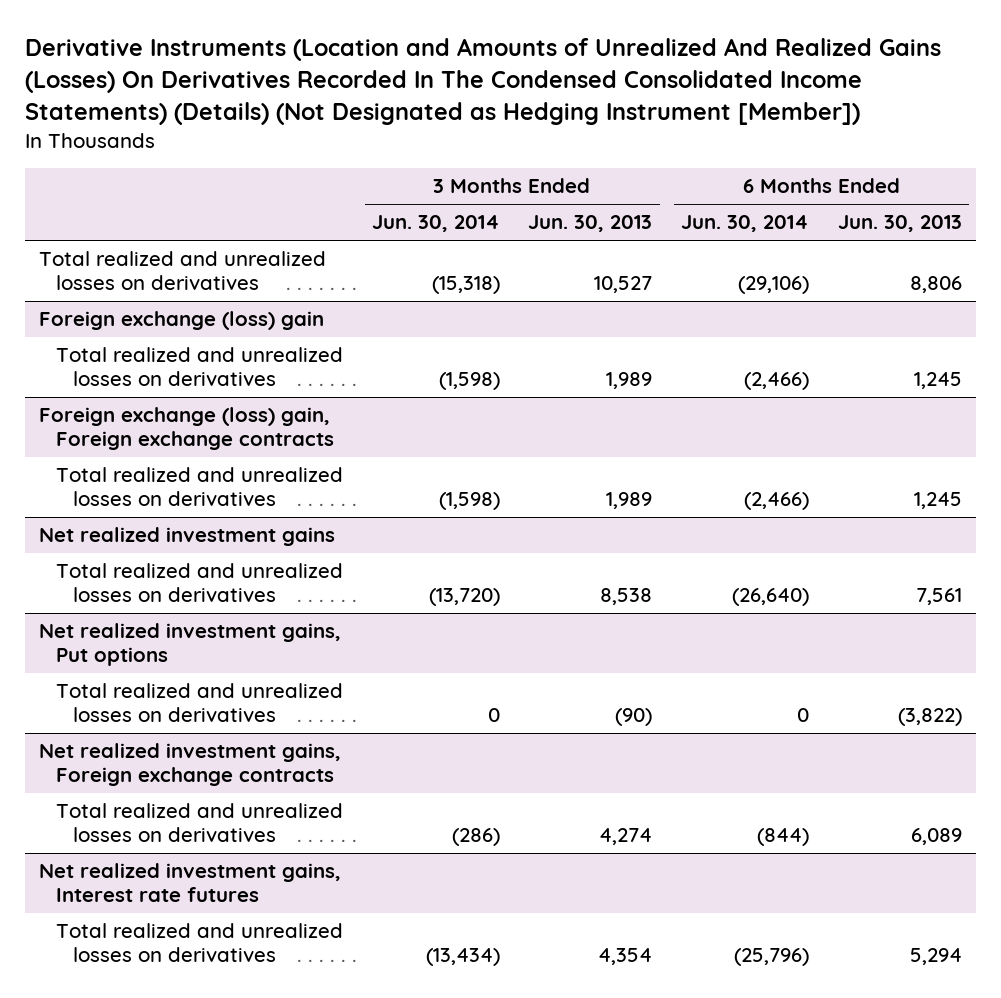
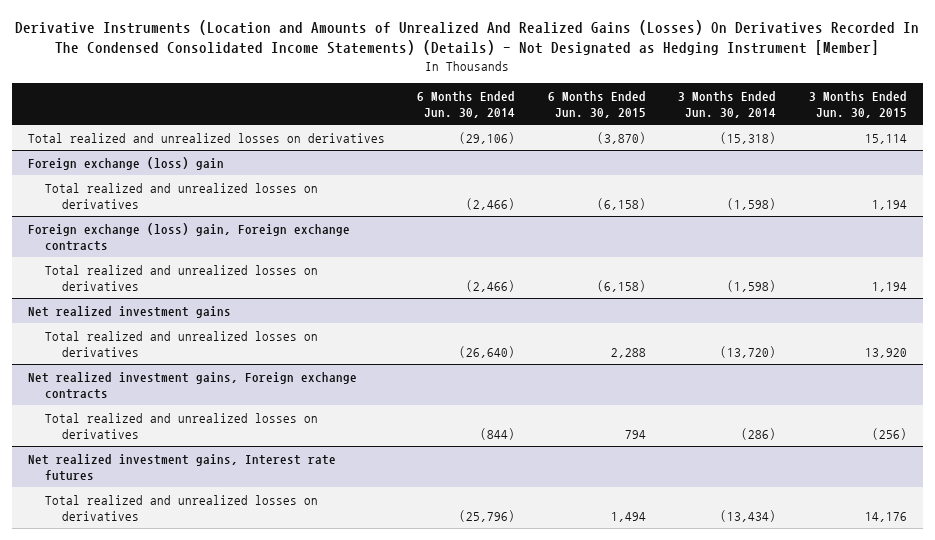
[24,38,941,125] Derivative Instruments (Location and Amounts of Unrealized And Realized Gains (Losses) On Derivatives Recorded In The Condensed Consolidated Income Statements) (Details) (Not Designated as Hedging Instrument [Member]) -> [15,19,920,56] Derivative Instruments (Location and Amounts of Unrealized And Realized Gains (Losses) On Derivatives Recorded In The Condensed Consolidated Income Statements) (Details) - Not Designated as Hedging Instrument [Member]
[528,215,653,233] Jun. 30, 2013 -> none
[837,215,962,233] Jun. 30, 2013 -> none
none -> [547,90,646,118] 6 Months Ended Jun. 30, 2015
none -> [808,90,907,118] 3 Months Ended Jun. 30, 2015
[38,623,341,666] Net realized investment gains, Put options -> none
[56,683,344,722] Total realized and unrealized losses on derivatives -> none

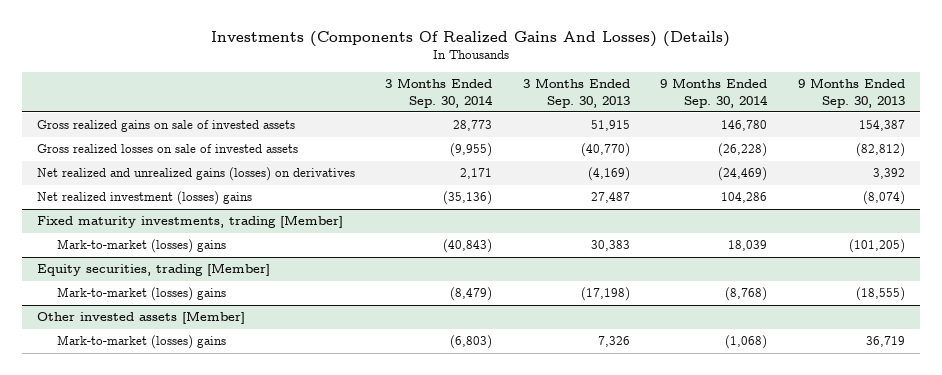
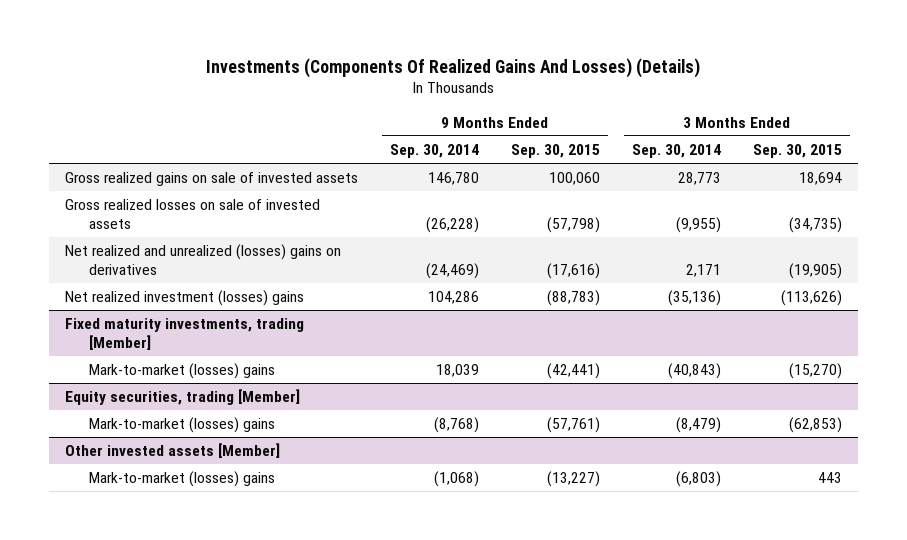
[522,78,630,108] 3 Months Ended Sep. 30, 2013 -> none
[797,78,905,108] 9 Months Ended Sep. 30, 2013 -> none
none -> [510,144,600,159] Sep. 30, 2015
none -> [752,144,842,159] Sep. 30, 2015
[36,167,355,182] Net realized and unrealized gains (losses) on derivatives -> [64,244,341,275] Net realized and unrealized (losses) gains on derivatives

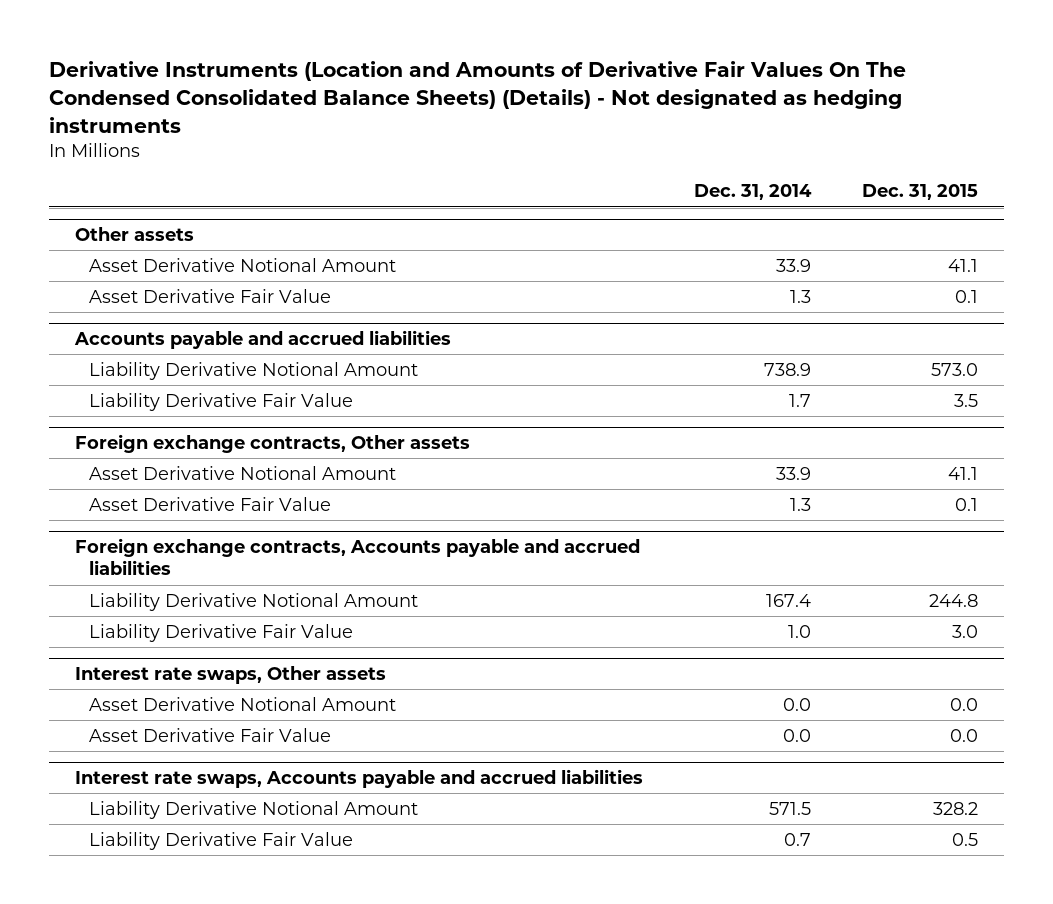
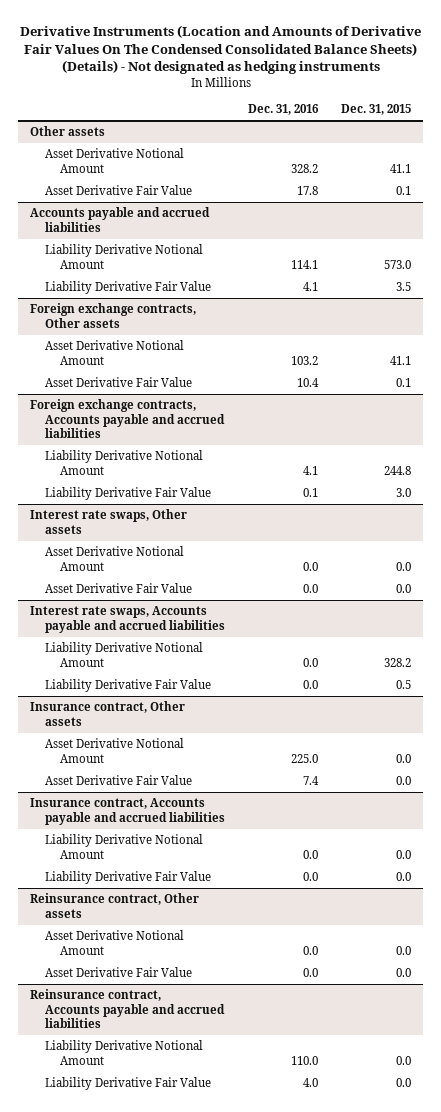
[693,184,812,201] Dec. 31, 2014 -> none
none -> [248,104,320,116] Dec. 31, 2016
none -> [30,701,186,726] Insurance contract, Other assets
none -> [44,738,184,763] Asset Derivative Notional Amount
none -> [44,775,192,786] Asset Derivative Fair Value
none -> [30,798,225,825] Insurance contract, Accounts payable and accrued liabilities
none -> [44,834,203,859] Liability Derivative Notional Amount
none -> [44,871,211,885] Liability Derivative Fair Value
none -> [30,893,200,918] Reinsurance contract, Other assets
none -> [44,930,184,955] Asset Derivative Notional Amount
none -> [44,967,192,978] Asset Derivative Fair Value
none -> [30,989,225,1029] Reinsurance contract, Accounts payable and accrued liabilities
none -> [44,1040,203,1065] Liability Derivative Notional Amount
none -> [44,1077,211,1091] Liability Derivative Fair Value

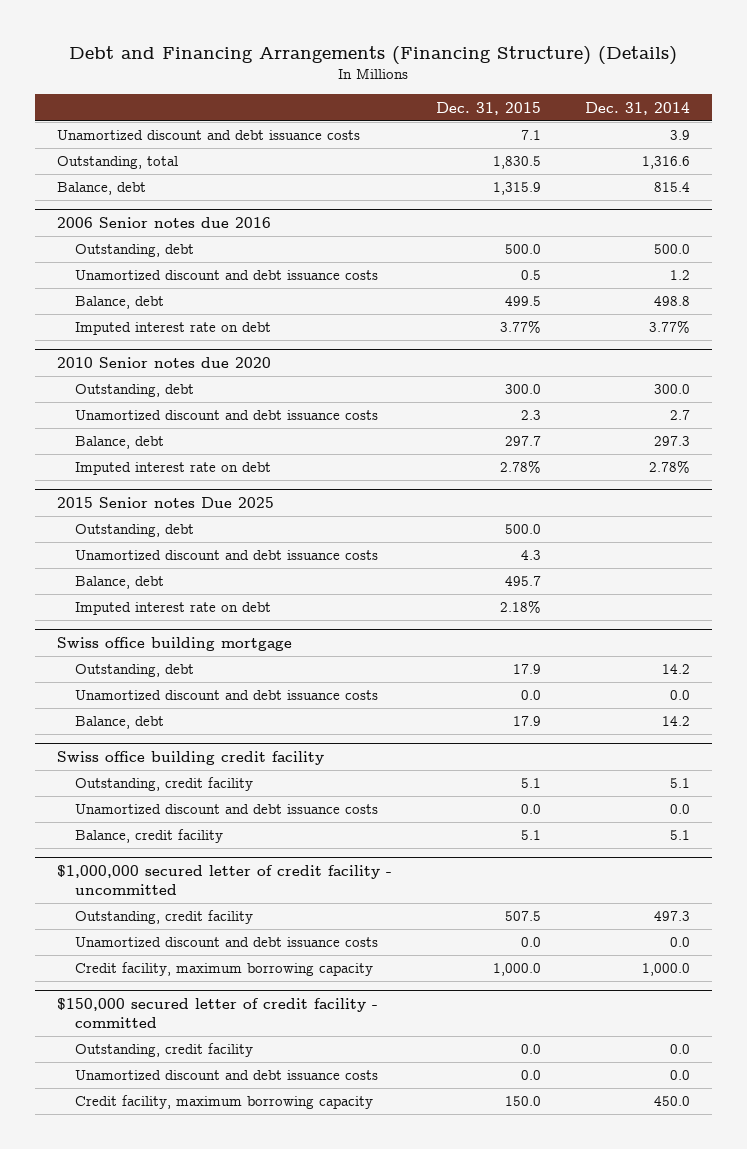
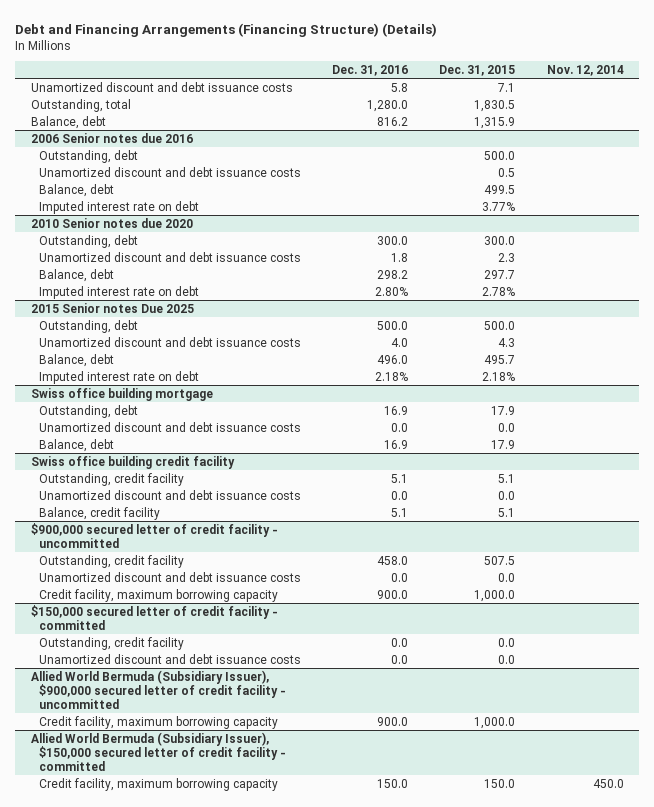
[584,101,690,115] Dec. 31, 2014 -> none
none -> [332,65,409,77] Dec. 31, 2016
none -> [546,65,624,77] Nov. 12, 2014
[57,864,393,895] $1,000,000 secured letter of credit facility - uncommitted -> [30,522,278,548] $900,000 secured letter of credit facility - uncommitted
none -> [30,669,287,709] Allied World Bermuda (Subsidiary Issuer), $900,000 secured letter of credit facility - uncommitted
none -> [39,715,279,729] Credit facility, maximum borrowing capacity
none -> [30,731,287,771] Allied World Bermuda (Subsidiary Issuer), $150,000 secured letter of credit facility - committed

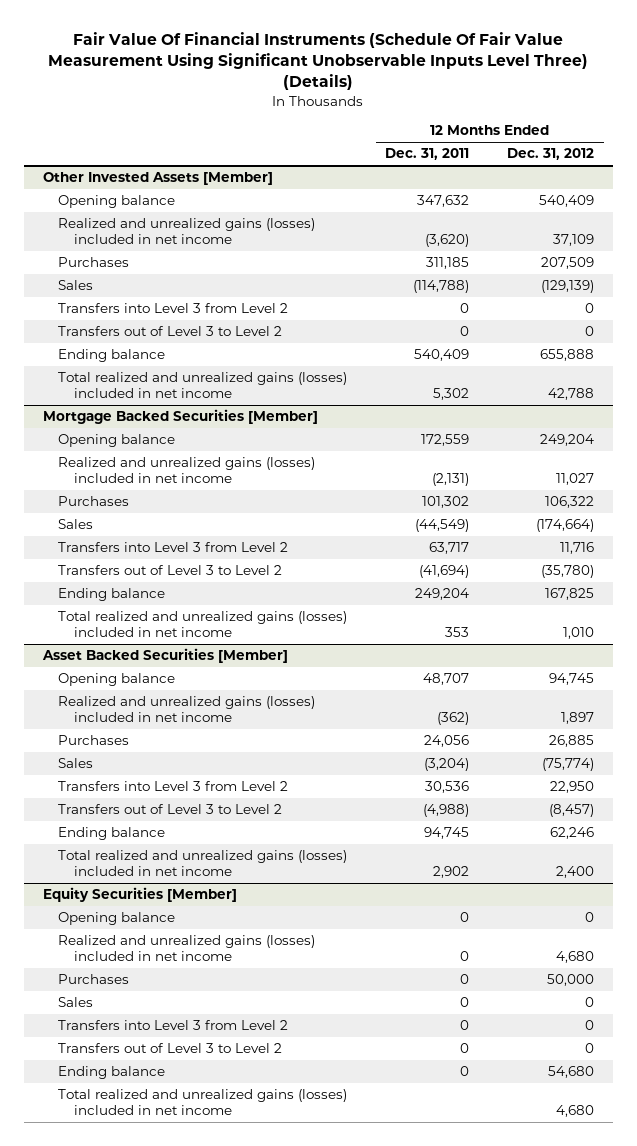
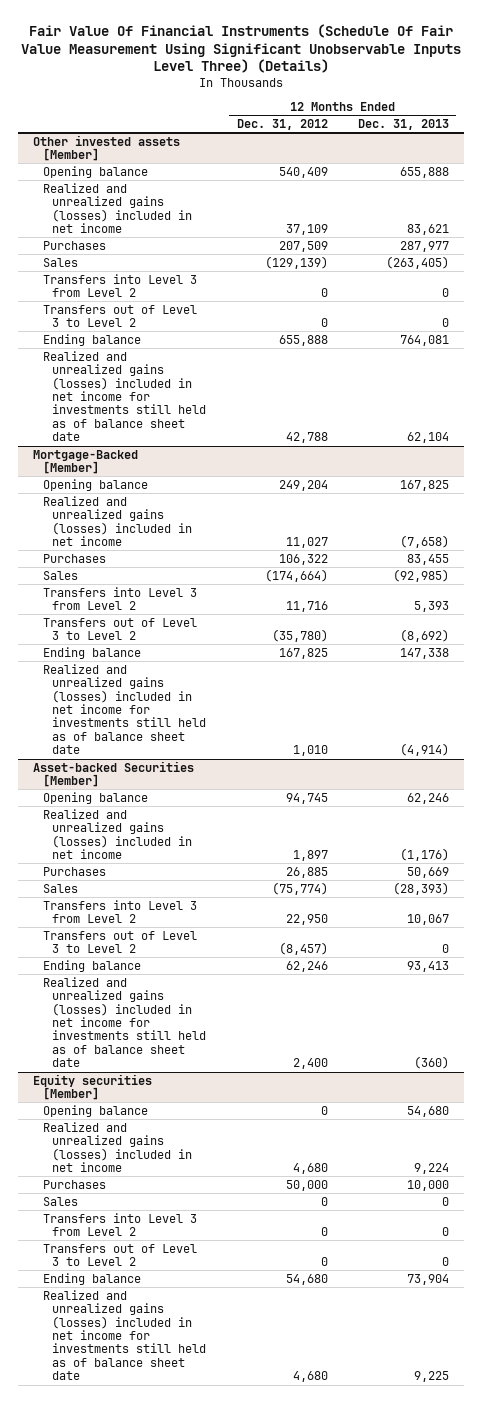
[385,148,470,161] Dec. 31, 2011 -> none
none -> [357,118,449,130] Dec. 31, 2013
[42,172,273,186] Other Invested Assets [Member] -> [32,134,180,162] Other invested assets [Member]
[58,372,348,398] Total realized and unrealized gains (losses) included in net income -> [42,350,207,442] Realized and unrealized gains (losses) included in net income for investments still held as of balance sheet date
[42,409,318,425] Mortgage Backed Securities [Member] -> [32,449,138,475] Mortgage-Backed [Member]
[58,611,348,637] Total realized and unrealized gains (losses) included in net income -> [42,663,207,755] Realized and unrealized gains (losses) included in net income for investments still held as of balance sheet date
[41,648,288,664] Asset Backed Securities [Member] -> [32,760,194,788] Asset-backed Securities [Member]
[58,850,348,876] Total realized and unrealized gains (losses) included in net income -> [42,976,207,1068] Realized and unrealized gains (losses) included in net income for investments still held as of balance sheet date
[42,887,237,903] Equity Securities [Member] -> [32,1073,152,1101] Equity securities [Member]
[58,1089,348,1115] Total realized and unrealized gains (losses) included in net income -> [42,1289,207,1381] Realized and unrealized gains (losses) included in net income for investments still held as of balance sheet date

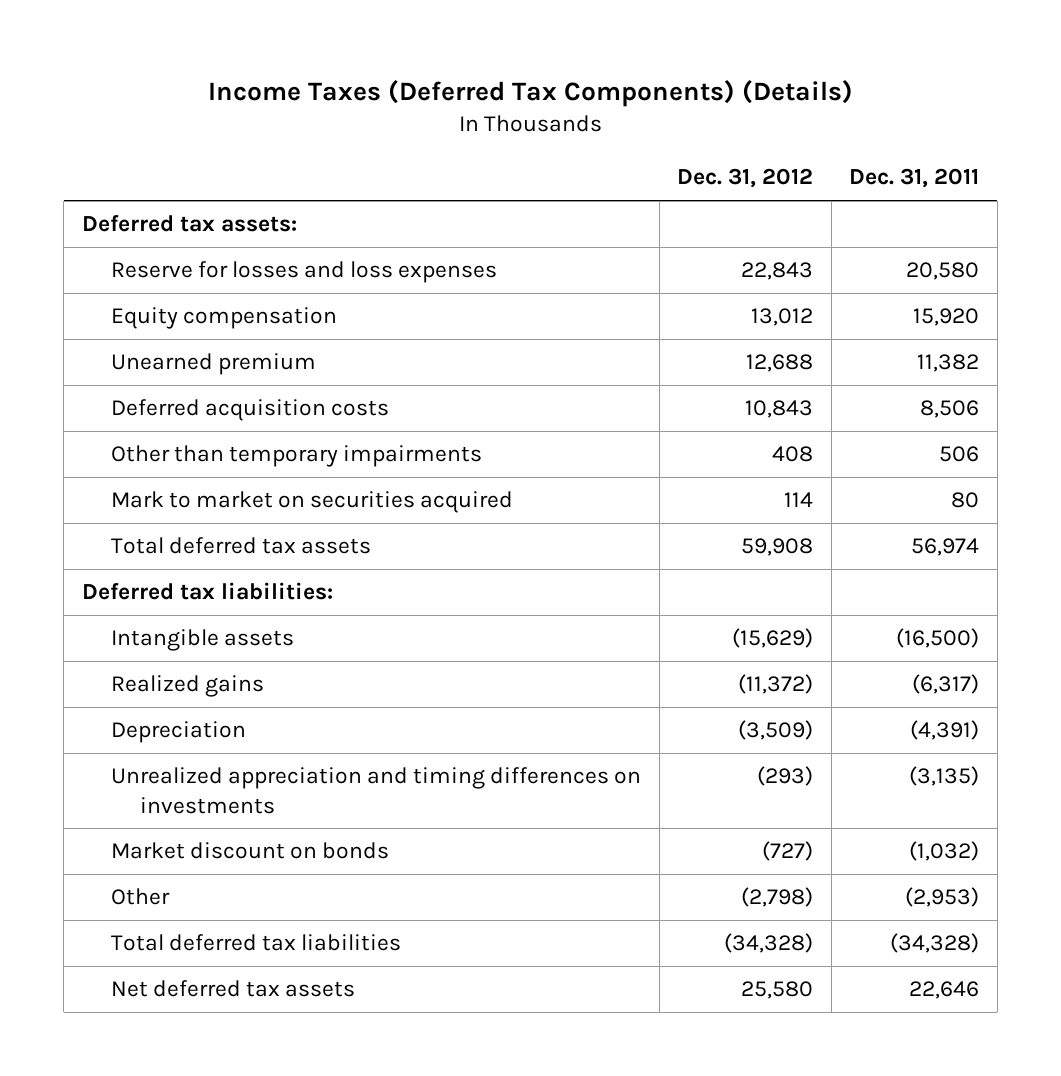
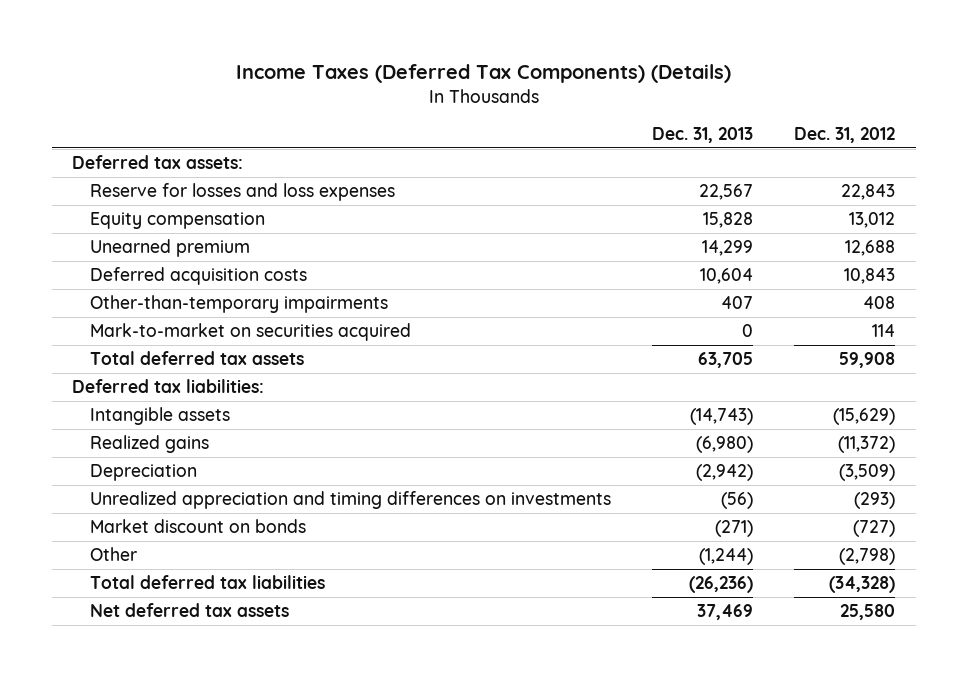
[849,168,980,189] Dec. 31, 2011 -> none
none -> [652,127,754,144] Dec. 31, 2013
[110,445,482,468] Other than temporary impairments -> [90,295,389,314] Other-than-temporary impairments
[110,491,513,514] Mark to market on securities acquired -> [90,323,412,342] Mark-to-market on securities acquired

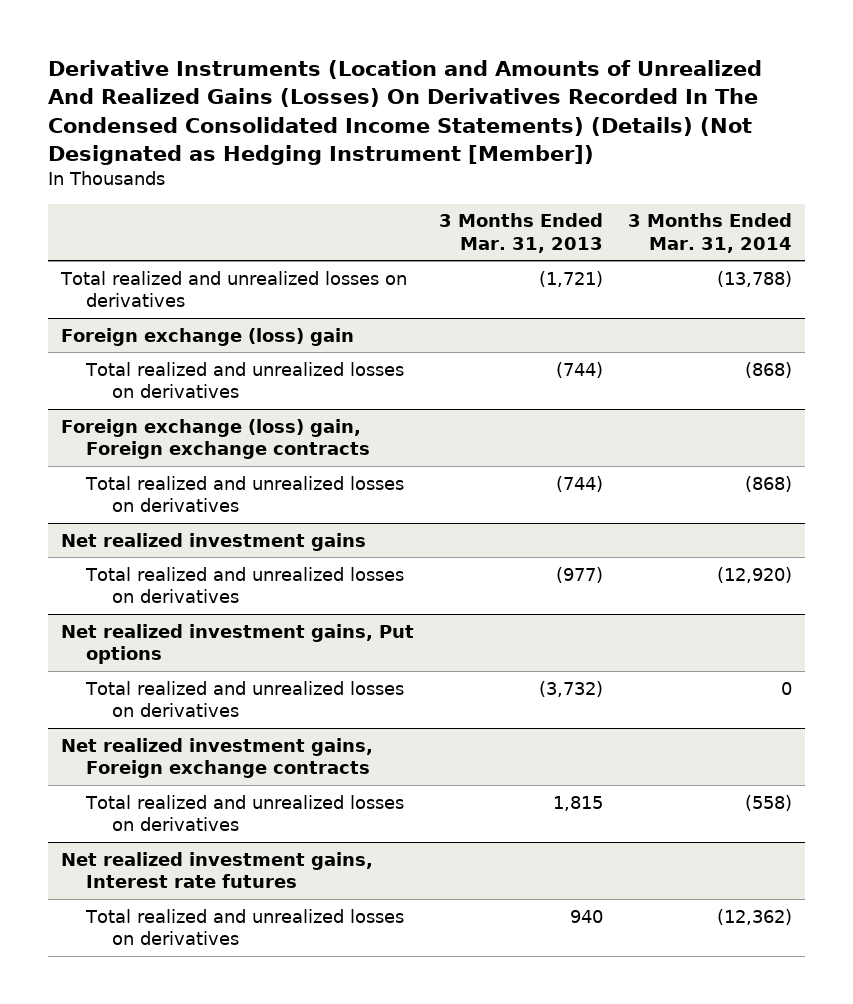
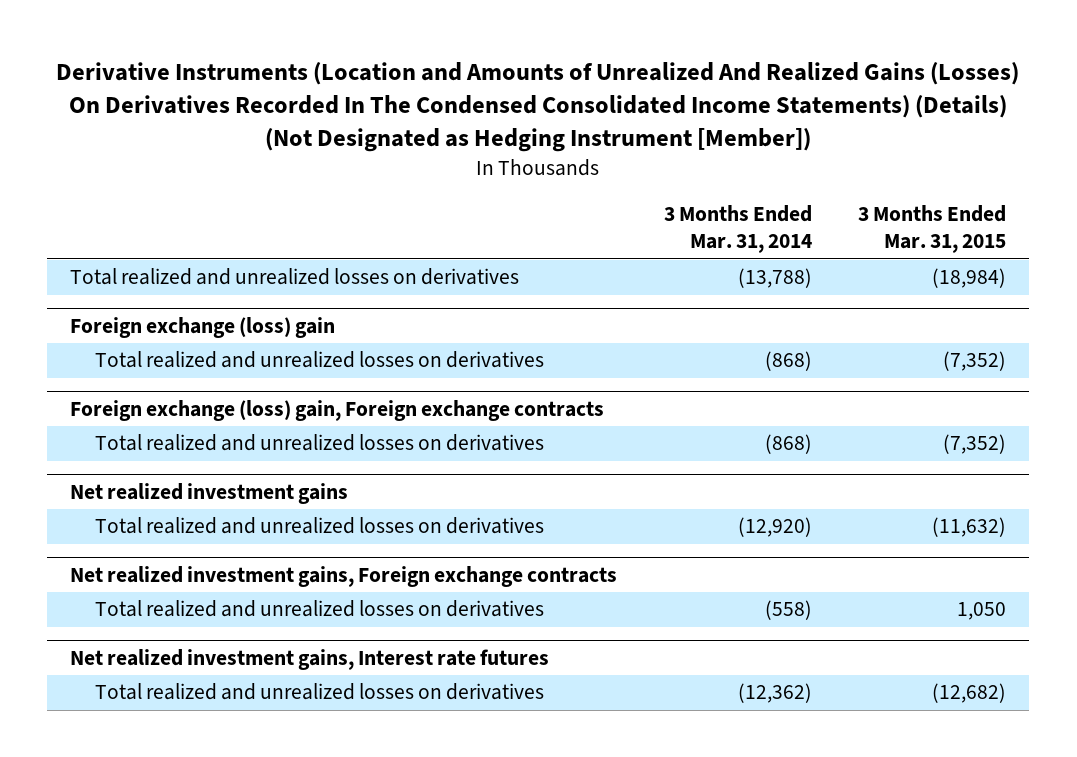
[439,213,604,253] 3 Months Ended Mar. 31, 2013 -> none
none -> [858,204,1007,254] 3 Months Ended Mar. 31, 2015
[60,623,414,665] Net realized investment gains, Put options -> none
[85,680,405,718] Total realized and unrealized losses on derivatives -> none

